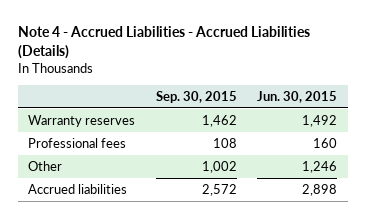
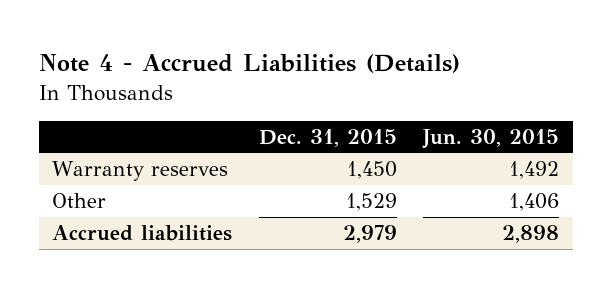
[17,25,310,60] Note 4 - Accrued Liabilities - Accrued Liabilities (Details) -> [38,54,460,74] Note 4 - Accrued Liabilities (Details)
[155,90,237,103] Sep. 30, 2015 -> none
none -> [258,128,397,147] Dec. 31, 2015
[28,137,127,148] Professional fees -> none
[302,160,338,173] 1,246 -> [509,193,560,212] 1,406

